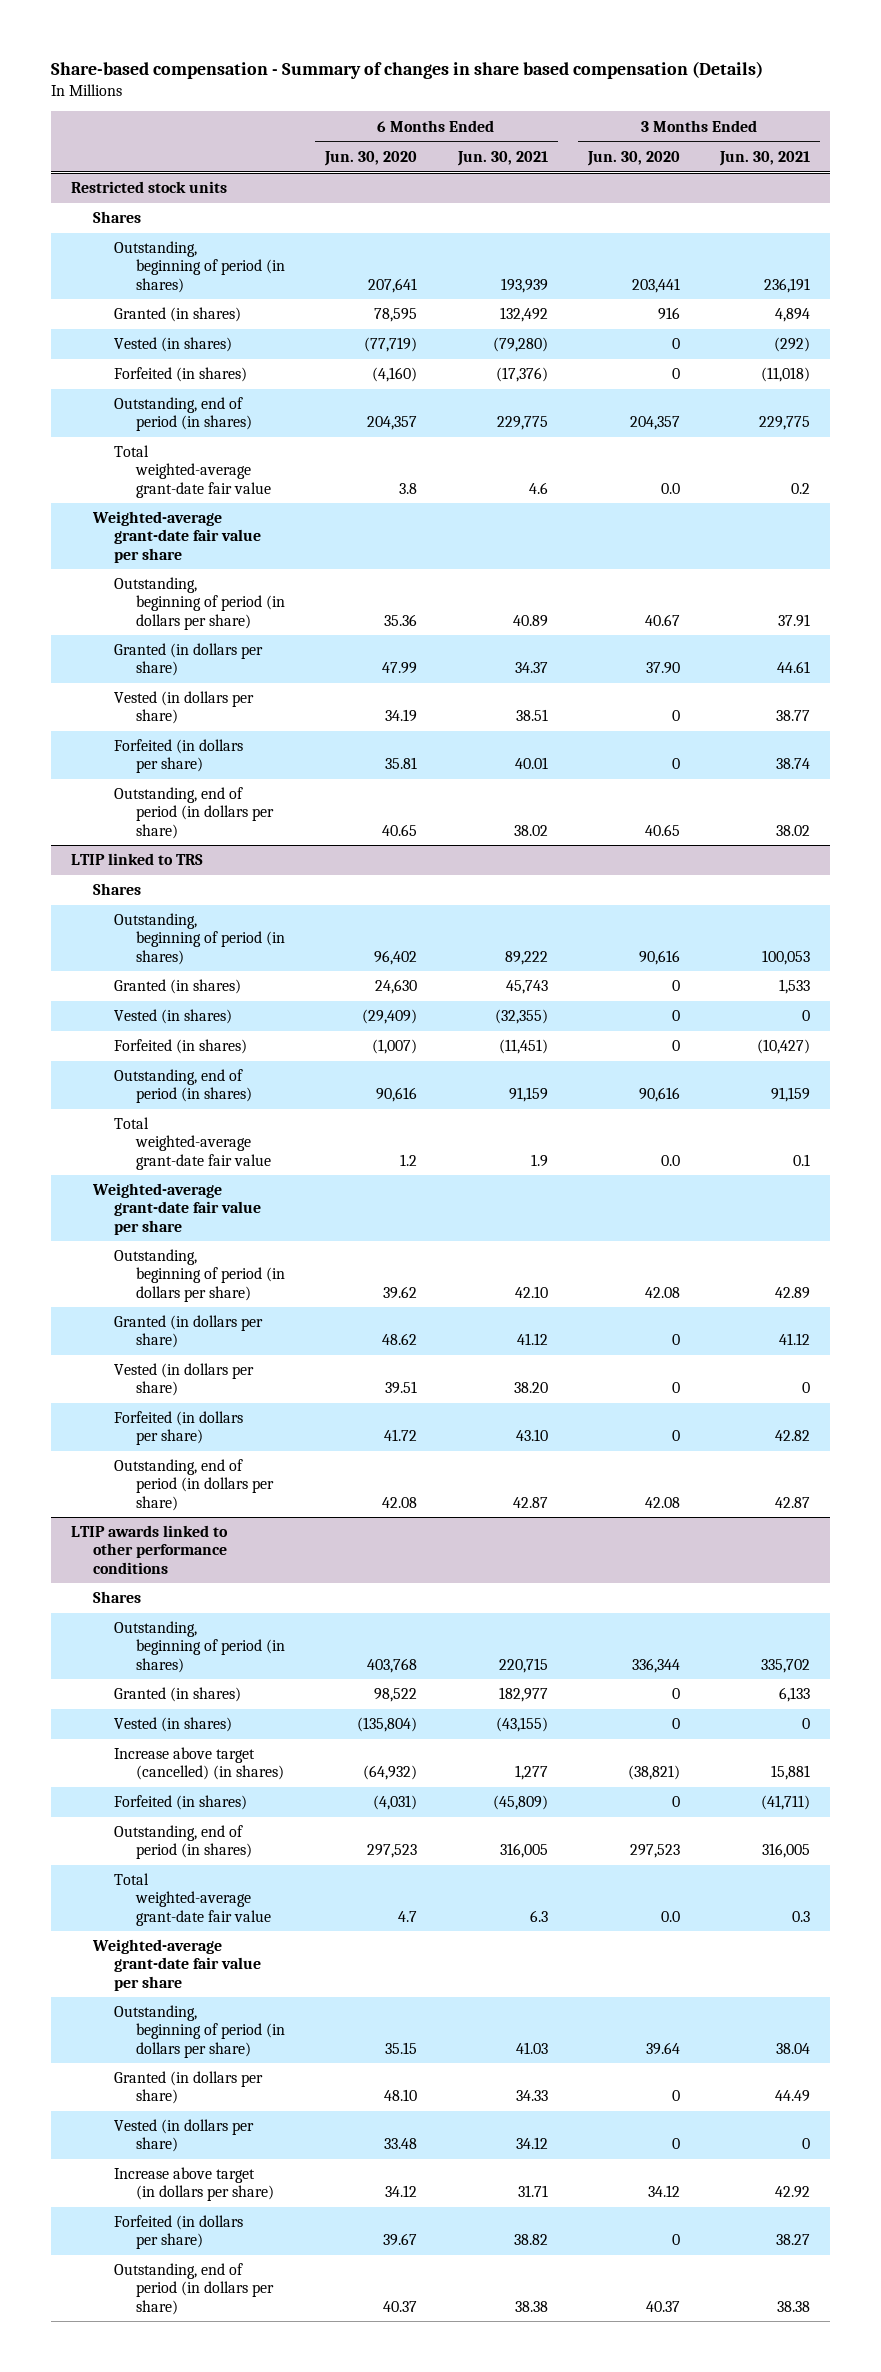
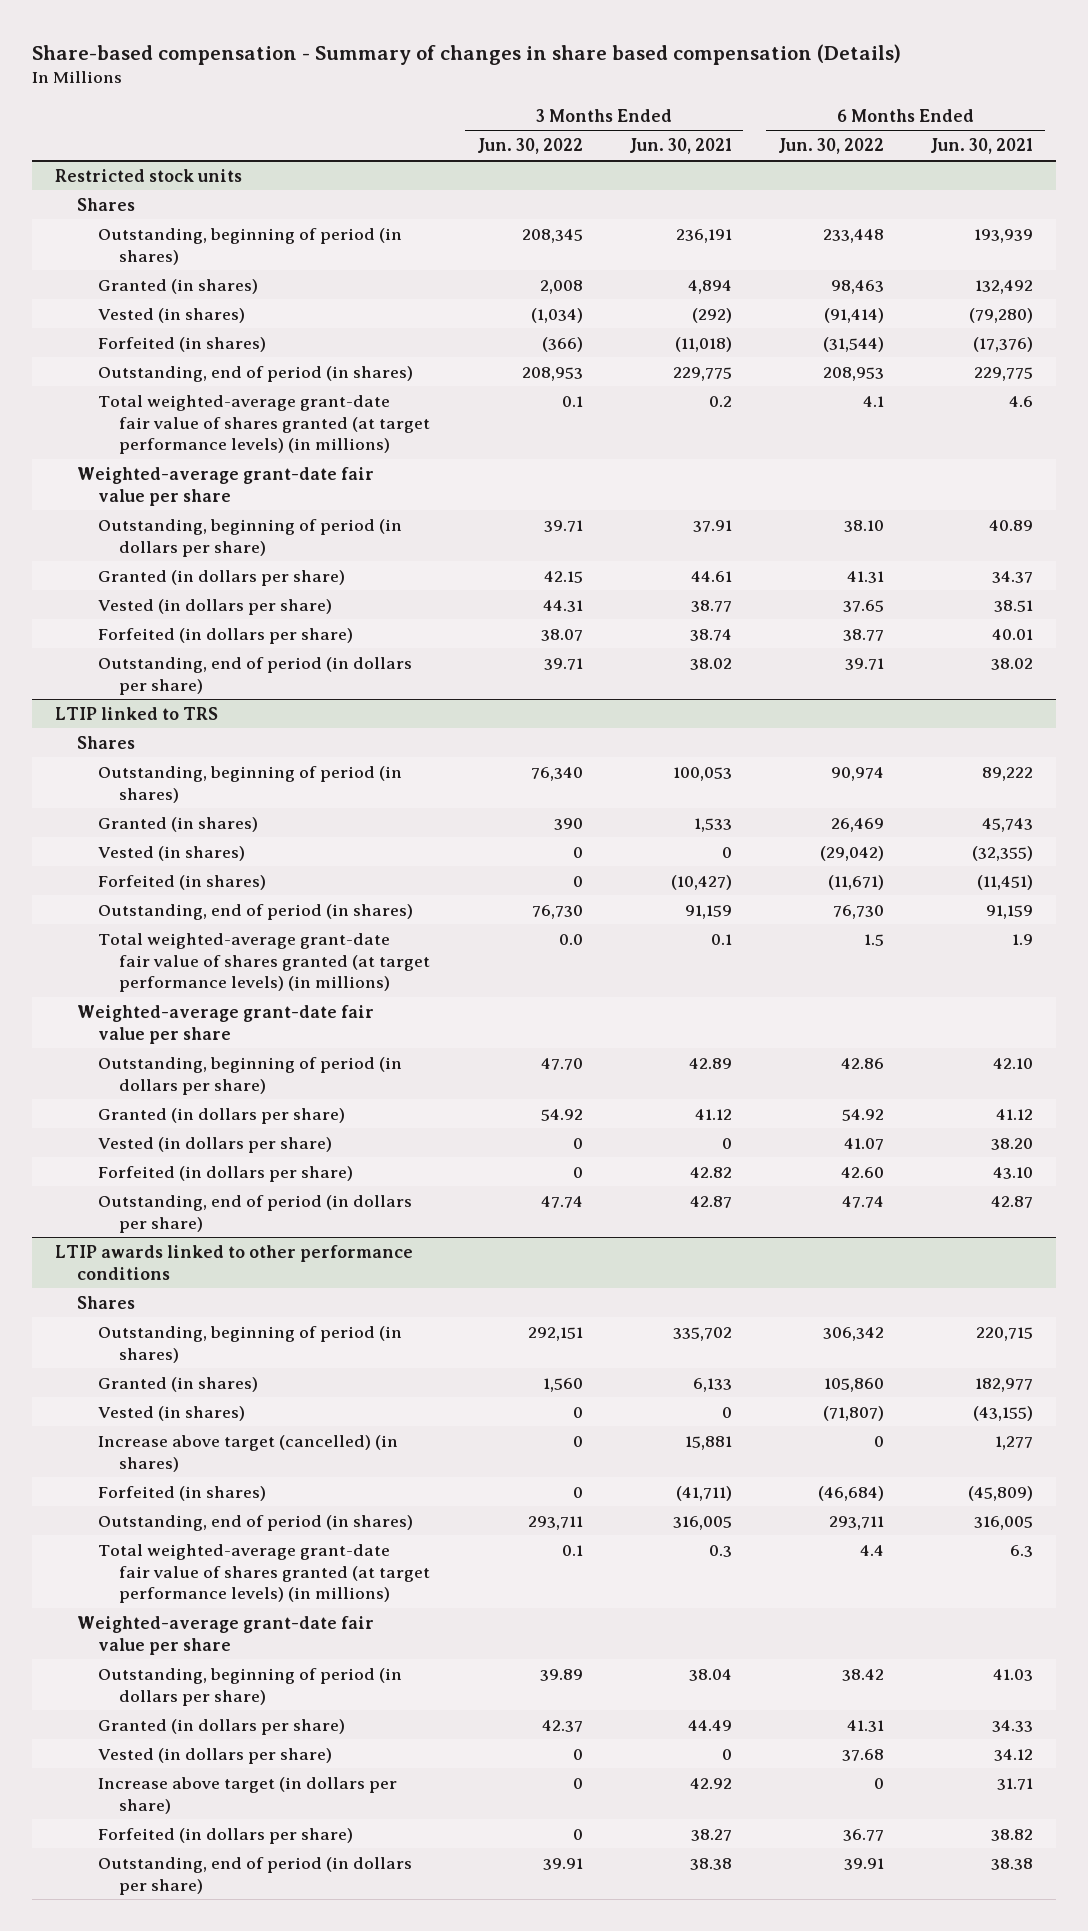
[324,150,418,166] Jun. 30, 2020 -> none
[586,150,680,166] Jun. 30, 2020 -> none
none -> [476,138,583,155] Jun. 30, 2022
none -> [777,138,884,155] Jun. 30, 2022
[114,445,272,498] Total weighted-average grant-date fair value -> [97,394,431,455] Total weighted-average grant-date fair value of shares granted (at target performance levels) (in millions)
[114,1117,272,1170] Total weighted-average grant-date fair value -> [97,932,431,993] Total weighted-average grant-date fair value of shares granted (at target performance levels) (in millions)
[114,1873,272,1926] Total weighted-average grant-date fair value -> [97,1543,431,1604] Total weighted-average grant-date fair value of shares granted (at target performance levels) (in millions)

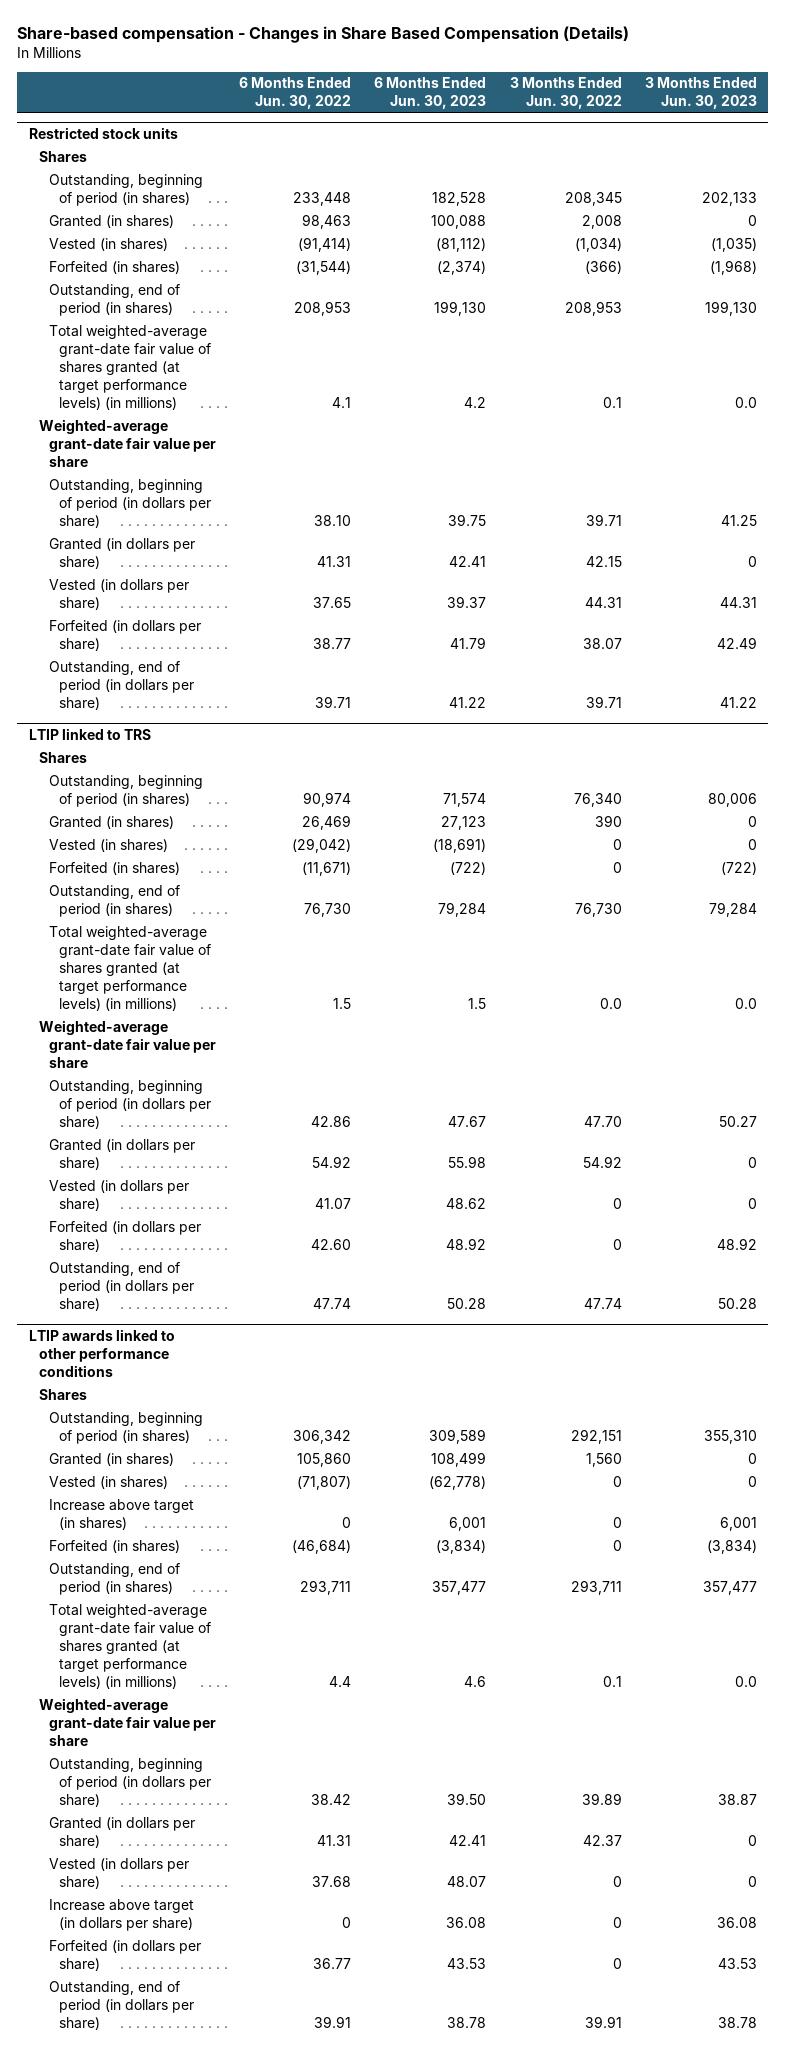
[32,43,902,65] Share-based compensation - Summary of changes in share based compensation (Details) -> [17,25,630,43] Share-based compensation - Changes in Share Based Compensation (Details)
[628,138,732,155] Jun. 30, 2021 -> none
[930,138,1034,155] Jun. 30, 2021 -> none
none -> [374,77,487,110] 6 Months Ended Jun. 30, 2023
none -> [644,77,757,110] 3 Months Ended Jun. 30, 2023
[97,1434,398,1472] Increase above target (cancelled) (in shares) -> [49,1498,195,1530] Increase above target (in shares)

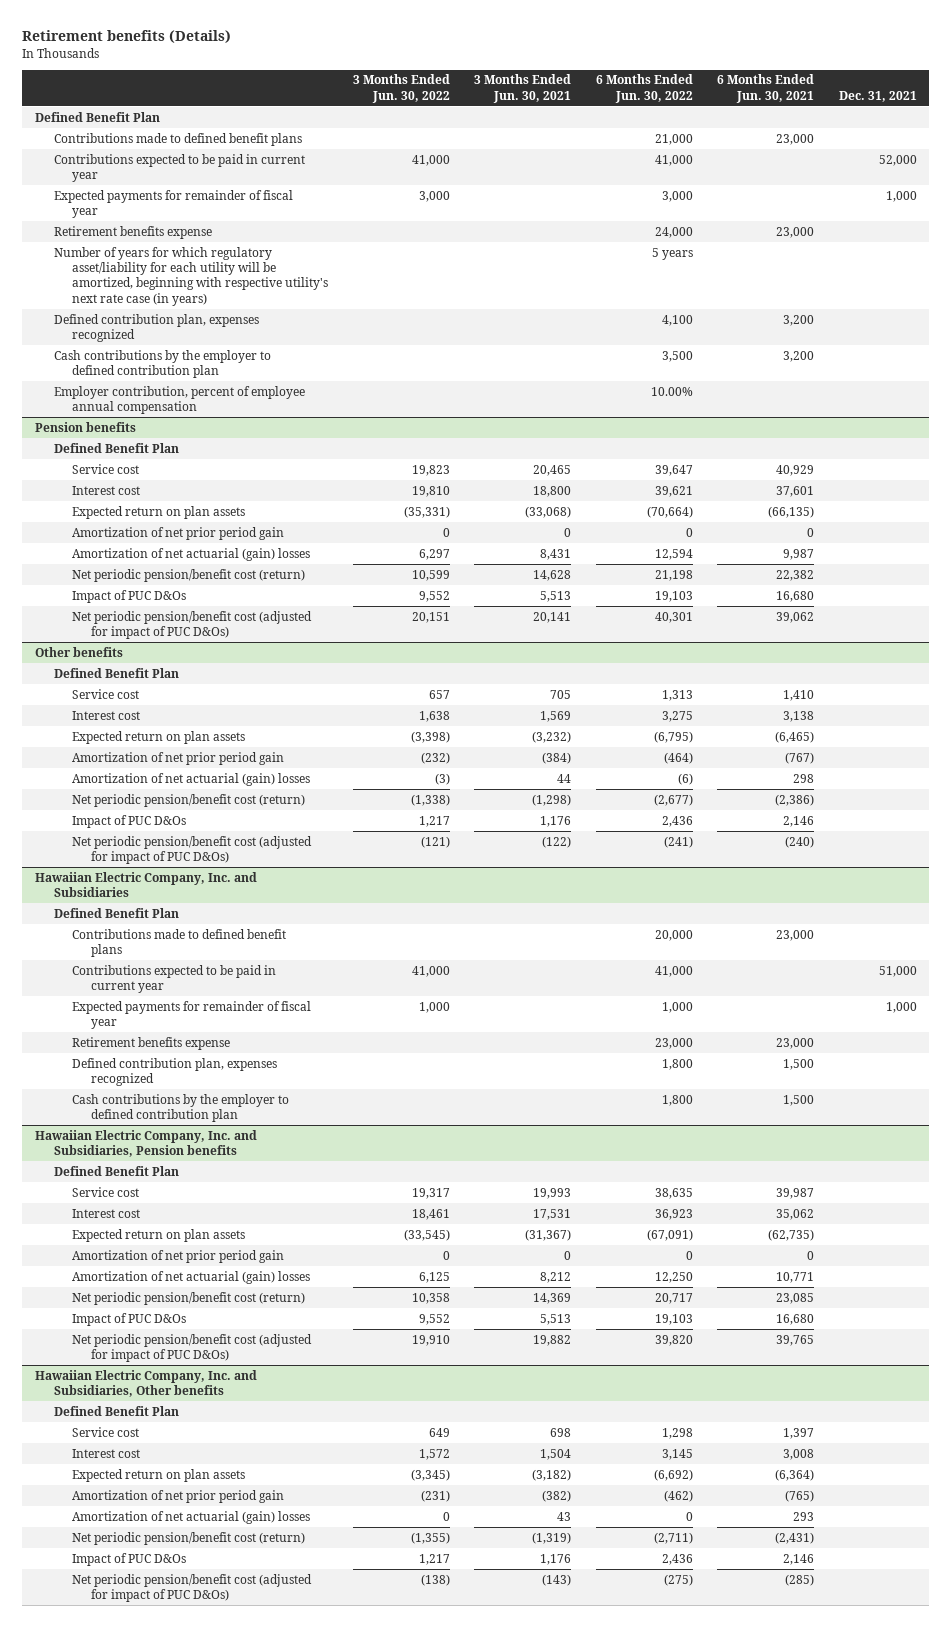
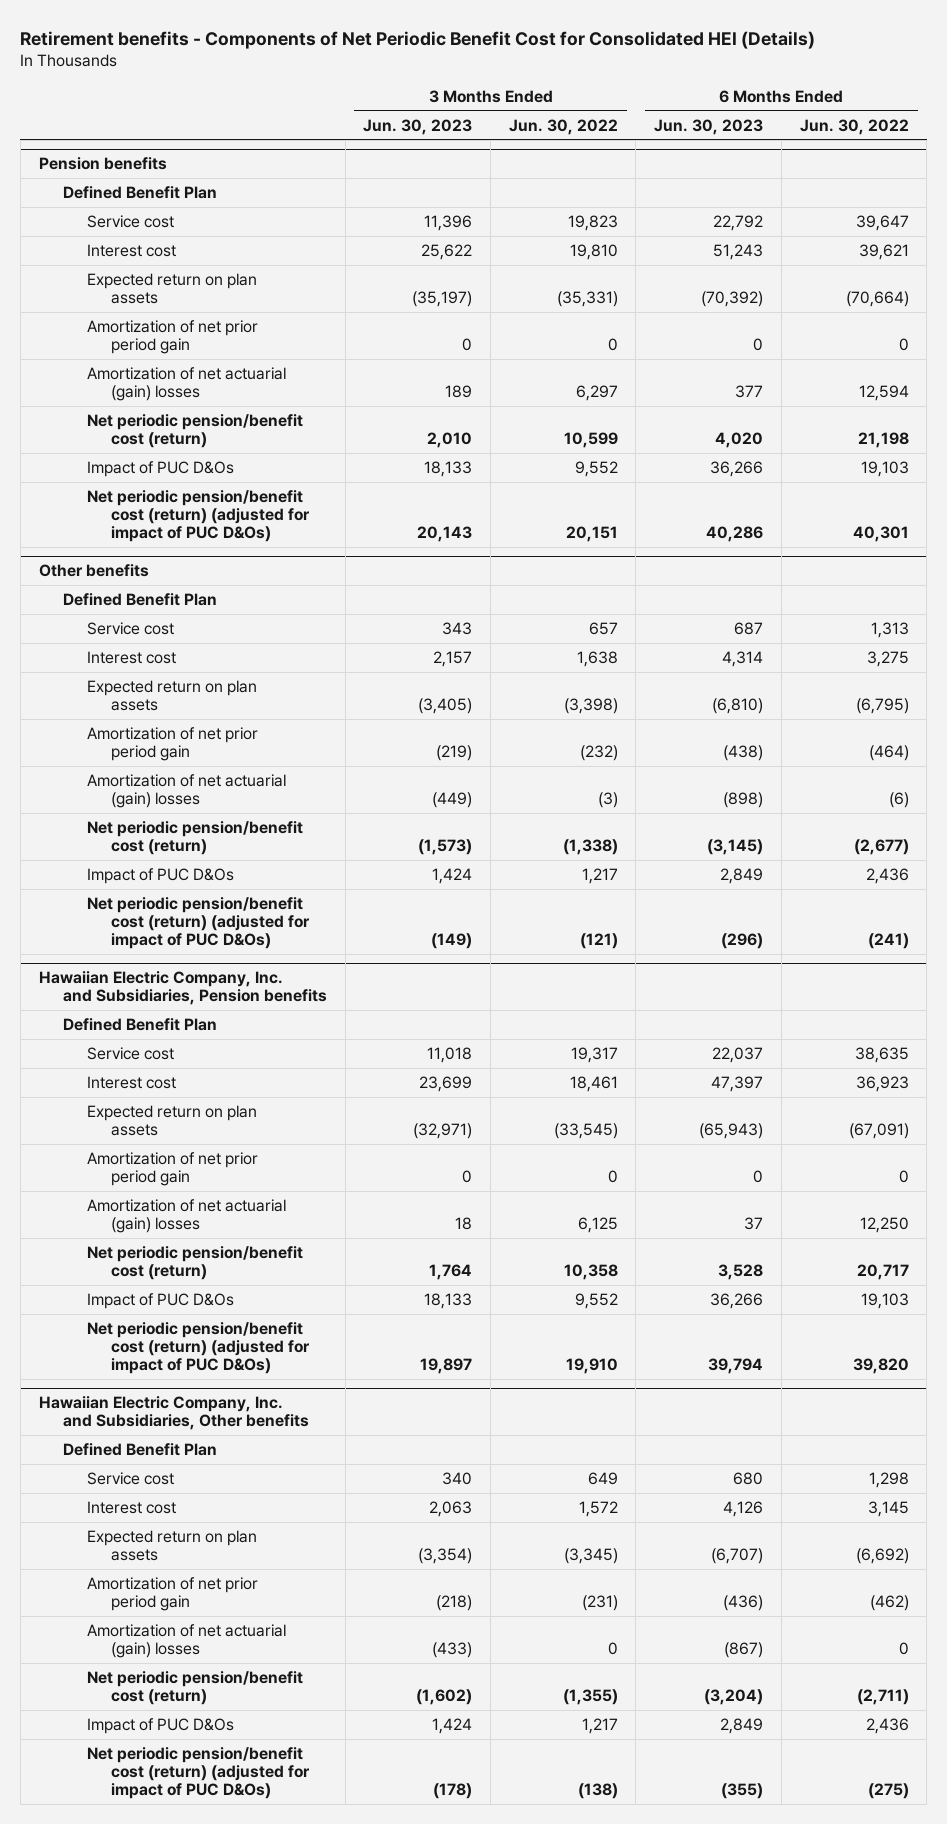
[22,30,232,44] Retirement benefits (Details) -> [20,31,816,50] Retirement benefits - Components of Net Periodic Benefit Cost for Consolidated HEI (Details)
[474,74,572,103] 3 Months Ended Jun. 30, 2021 -> none
[717,74,815,103] 6 Months Ended Jun. 30, 2021 -> none
[838,90,917,102] Dec. 31, 2021 -> none
none -> [363,118,473,135] Jun. 30, 2023
none -> [654,118,764,135] Jun. 30, 2023
[34,111,160,122] Defined Benefit Plan -> none
[53,132,302,146] Contributions made to defined benefit plans -> none
[53,153,305,183] Contributions expected to be paid in current year -> none
[53,189,293,219] Expected payments for remainder of fiscal year -> none
[53,225,212,239] Retirement benefits expense -> none
[53,246,329,306] Number of years for which regulatory asset/liability for each utility will be amortized, beginning with respective utility's next rate case (in years) -> none
[53,313,259,343] Defined contribution plan, expenses recognized -> none
[53,349,271,379] Cash contributions by the employer to defined contribution plan -> none
[53,385,305,415] Employer contribution, percent of employee annual compensation -> none
[72,610,313,640] Net periodic pension/benefit cost (adjusted for impact of PUC D&Os) -> [87,489,311,543] Net periodic pension/benefit cost (return) (adjusted for impact of PUC D&Os)
[34,871,257,898] Hawaiian Electric Company, Inc. and Subsidiaries -> none
[53,907,179,918] Defined Benefit Plan -> none
[72,928,287,958] Contributions made to defined benefit plans -> none
[72,964,277,994] Contributions expected to be paid in current year -> none
[72,1000,312,1030] Expected payments for remainder of fiscal year -> none
[72,1036,231,1050] Retirement benefits expense -> none
[72,1057,278,1087] Defined contribution plan, expenses recognized -> none
[72,1093,290,1123] Cash contributions by the employer to defined contribution plan -> none
[72,835,313,865] Net periodic pension/benefit cost (adjusted for impact of PUC D&Os) -> [87,896,311,950] Net periodic pension/benefit cost (return) (adjusted for impact of PUC D&Os)
[72,1333,313,1363] Net periodic pension/benefit cost (adjusted for impact of PUC D&Os) -> [87,1321,311,1375] Net periodic pension/benefit cost (return) (adjusted for impact of PUC D&Os)
[72,1573,313,1603] Net periodic pension/benefit cost (adjusted for impact of PUC D&Os) -> [87,1746,311,1800] Net periodic pension/benefit cost (return) (adjusted for impact of PUC D&Os)

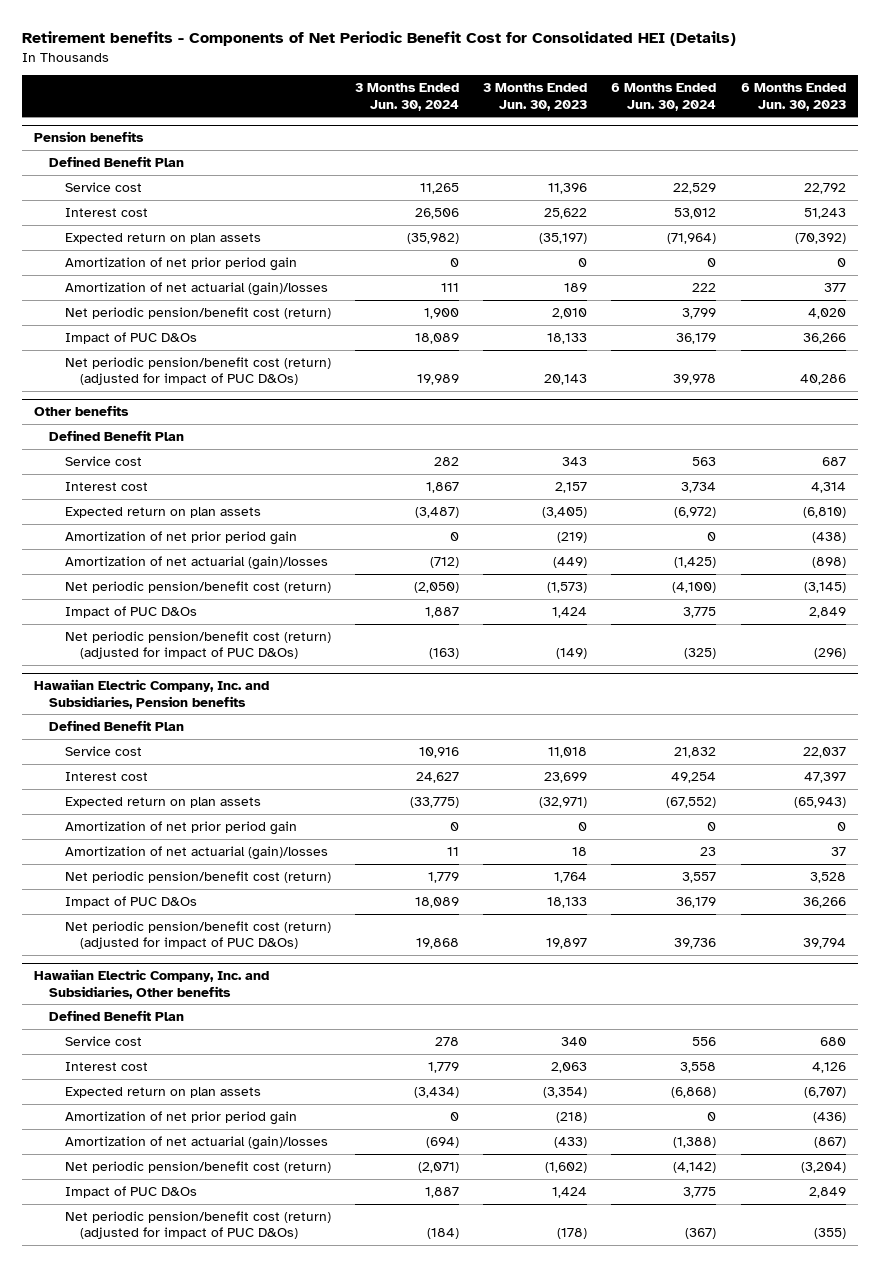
[508,118,618,135] Jun. 30, 2022 -> none
[799,118,909,135] Jun. 30, 2022 -> none
none -> [354,83,459,111] 3 Months Ended Jun. 30, 2024
none -> [611,83,717,111] 6 Months Ended Jun. 30, 2024
[87,366,287,402] Amortization of net actuarial (gain) losses -> [64,282,328,297] Amortization of net actuarial (gain)/losses
[87,773,287,809] Amortization of net actuarial (gain) losses -> [64,556,328,571] Amortization of net actuarial (gain)/losses
[87,1198,287,1234] Amortization of net actuarial (gain) losses -> [64,846,328,861] Amortization of net actuarial (gain)/losses
[87,1623,287,1659] Amortization of net actuarial (gain) losses -> [64,1136,328,1151] Amortization of net actuarial (gain)/losses

